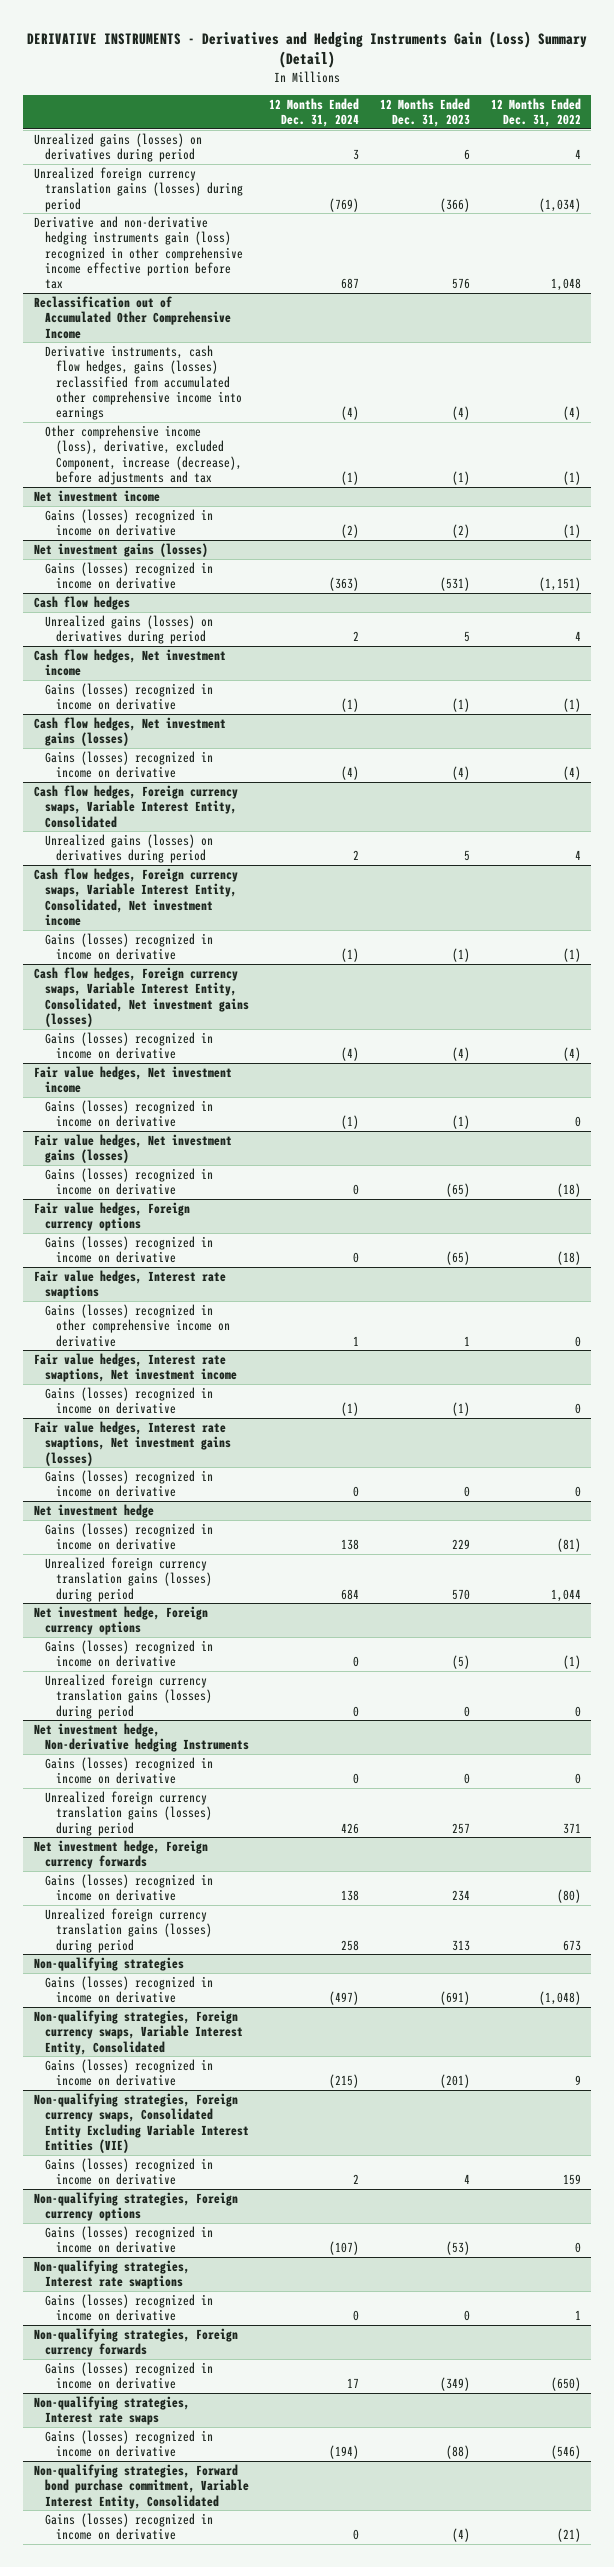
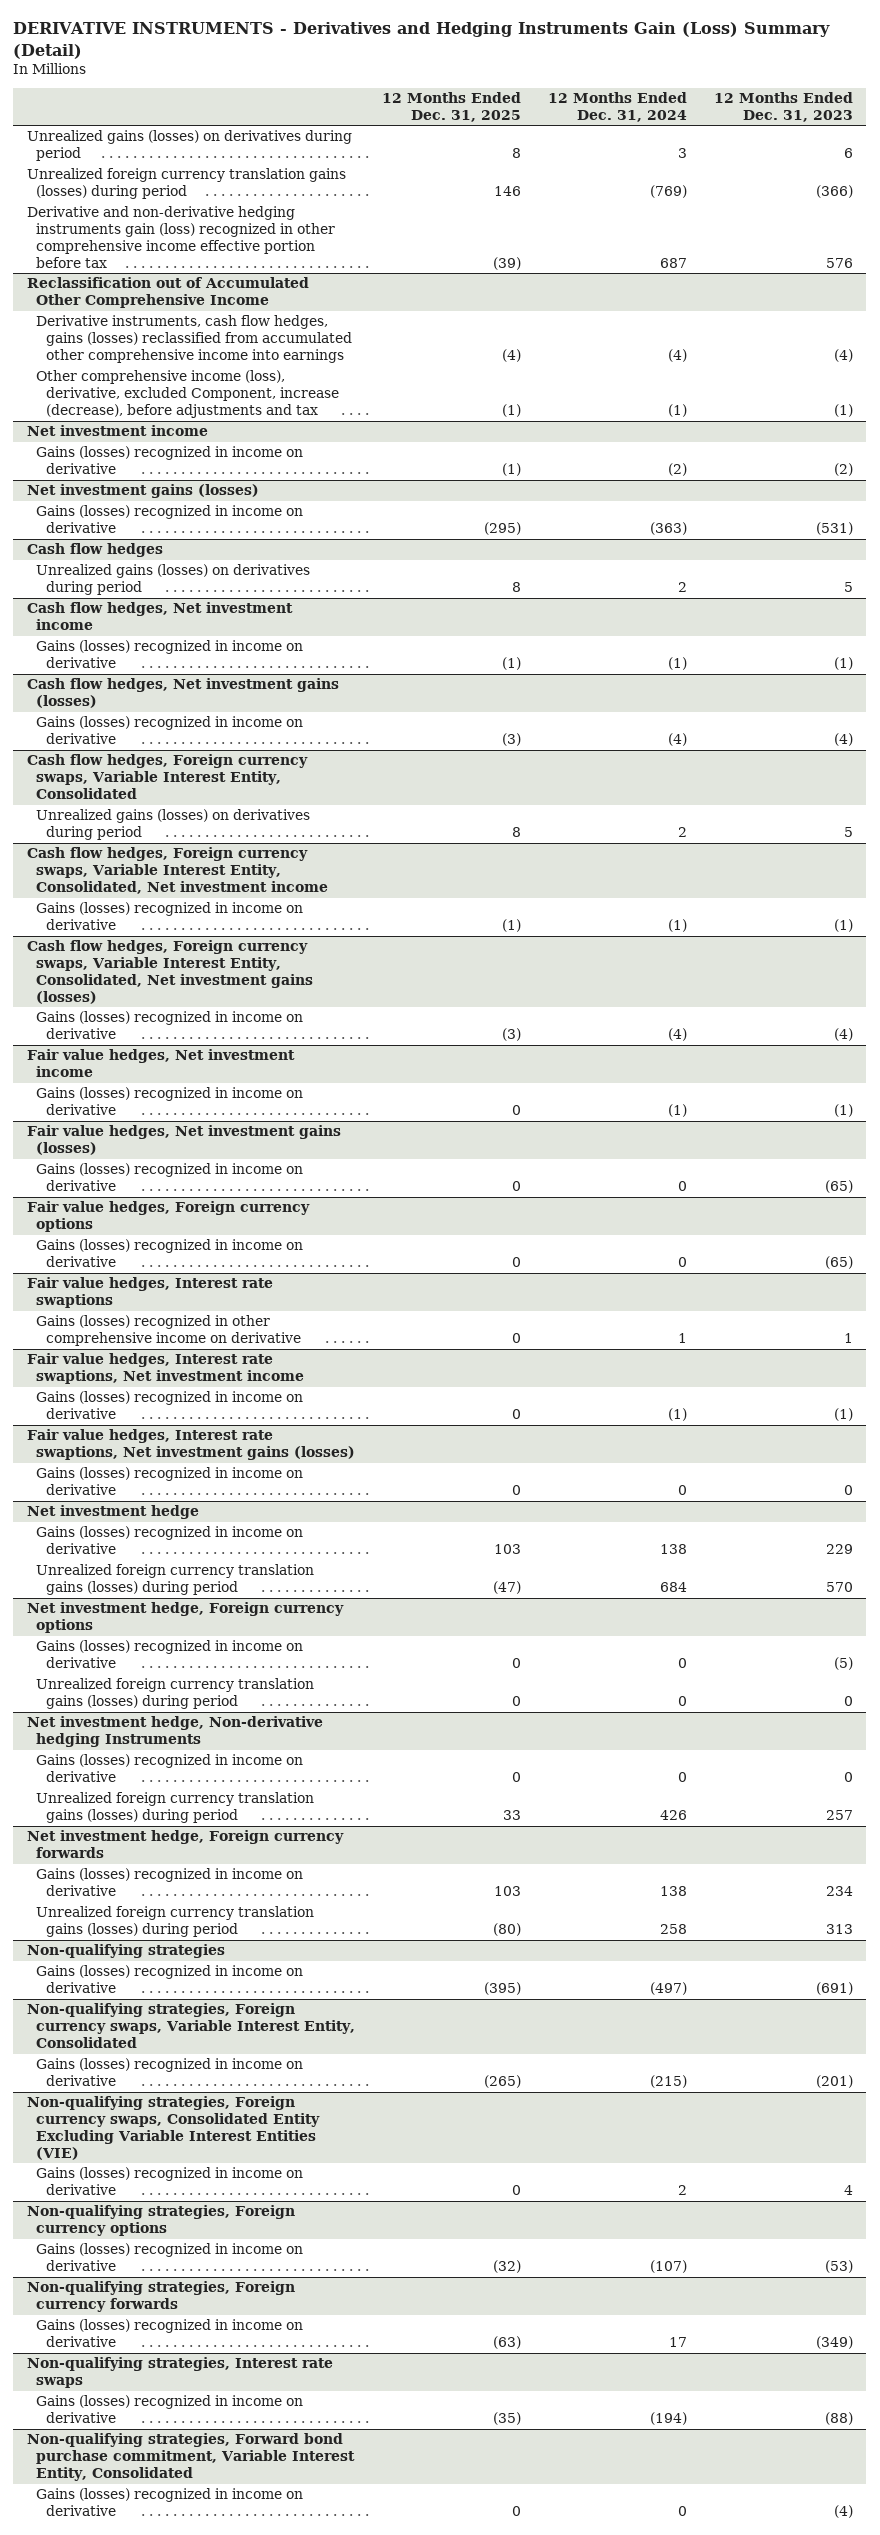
[490,97,581,127] 12 Months Ended Dec. 31, 2022 -> none
none -> [382,92,522,122] 12 Months Ended Dec. 31, 2025
[33,2260,190,2290] Non-qualifying strategies, Interest rate swaptions -> none
[44,2294,213,2322] Gains (losses) recognized in income on derivative -> none

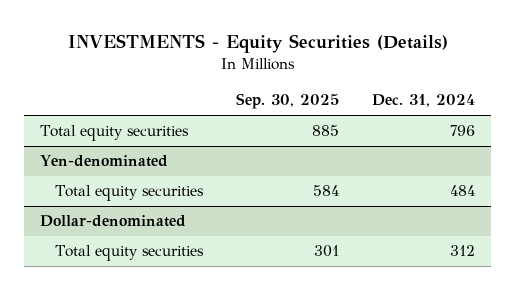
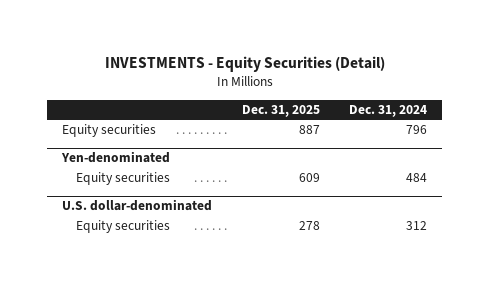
[67,34,448,54] INVESTMENTS - Equity Securities (Details) -> [104,55,385,72] INVESTMENTS - Equity Securities (Detail)
[236,93,340,110] Sep. 30, 2025 -> none
none -> [241,105,320,118] Dec. 31, 2025
[40,125,190,142] Total equity securities -> [61,124,156,138] Equity securities
[55,185,205,202] Total equity securities -> [76,172,171,186] Equity securities
[40,215,187,228] Dollar-denominated -> [61,199,212,212] U.S. dollar-denominated
[55,245,205,262] Total equity securities -> [76,220,171,234] Equity securities

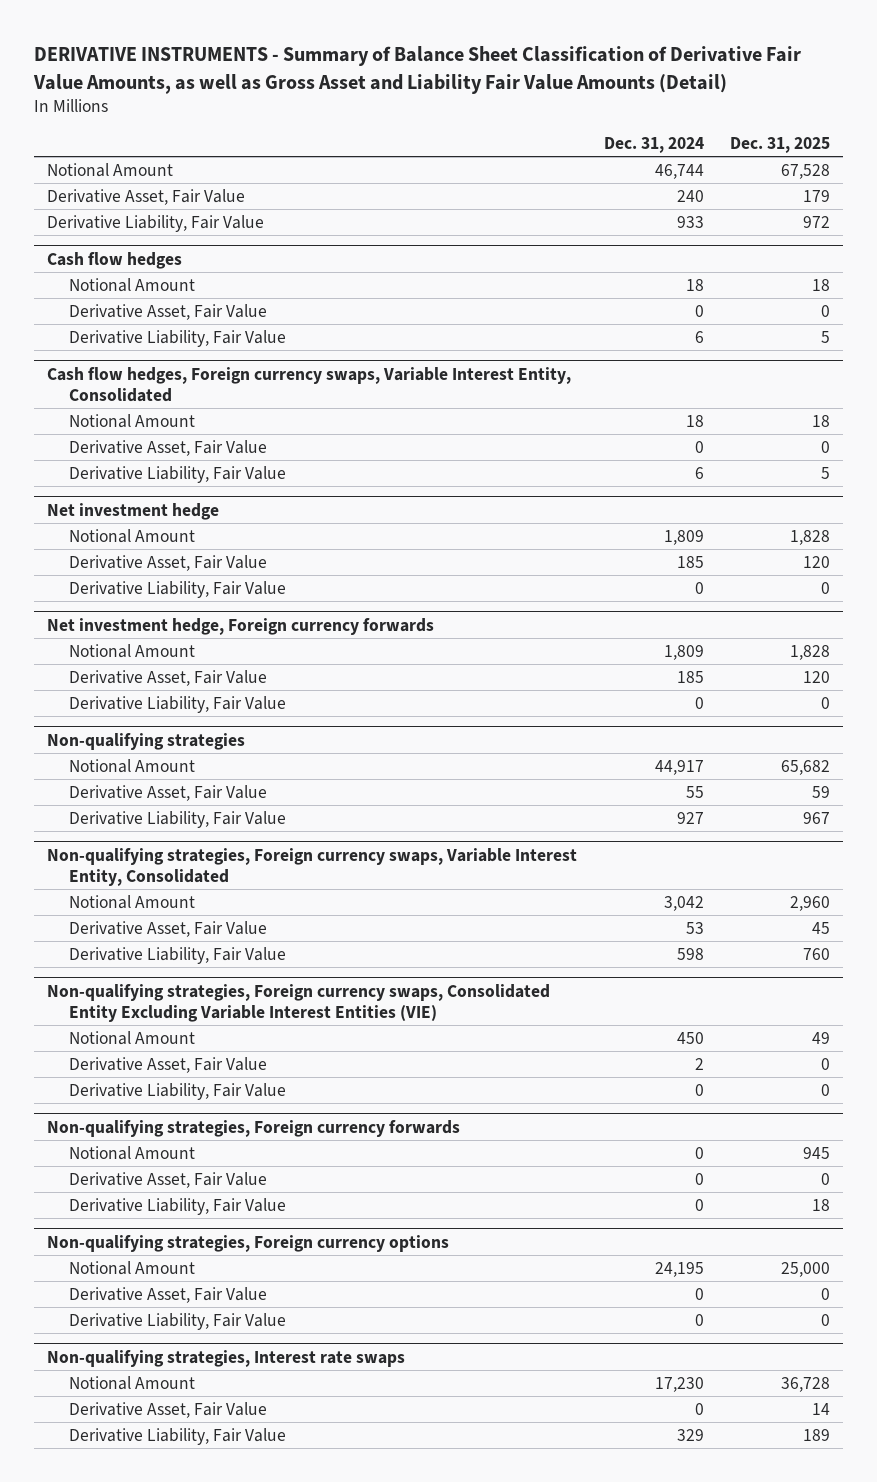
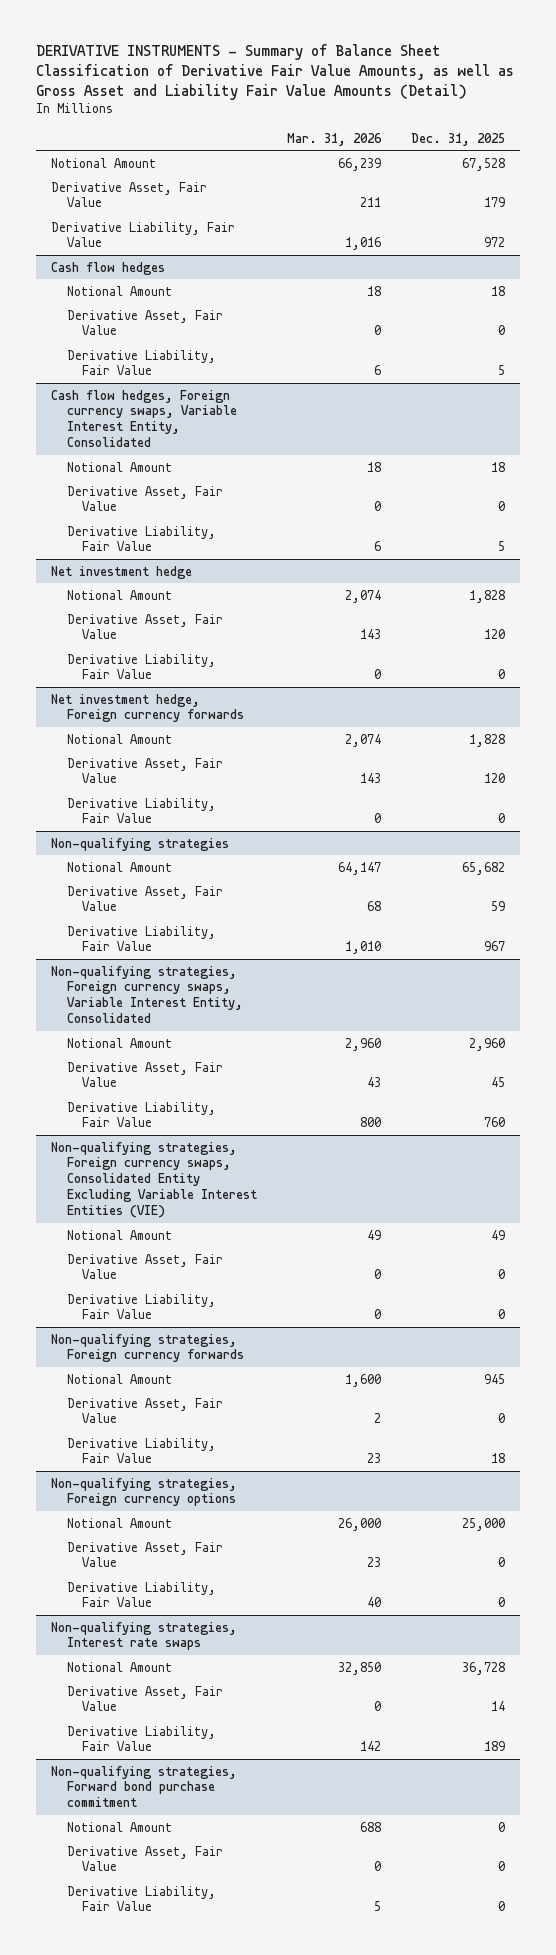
[603,137,704,154] Dec. 31, 2024 -> none
none -> [286,132,382,146] Mar. 31, 2026
none -> [51,1765,238,1808] Non-qualifying strategies, Forward bond purchase commitment
none -> [66,1821,172,1832] Notional Amount
none -> [66,1845,223,1872] Derivative Asset, Fair Value
none -> [66,1885,216,1912] Derivative Liability, Fair Value

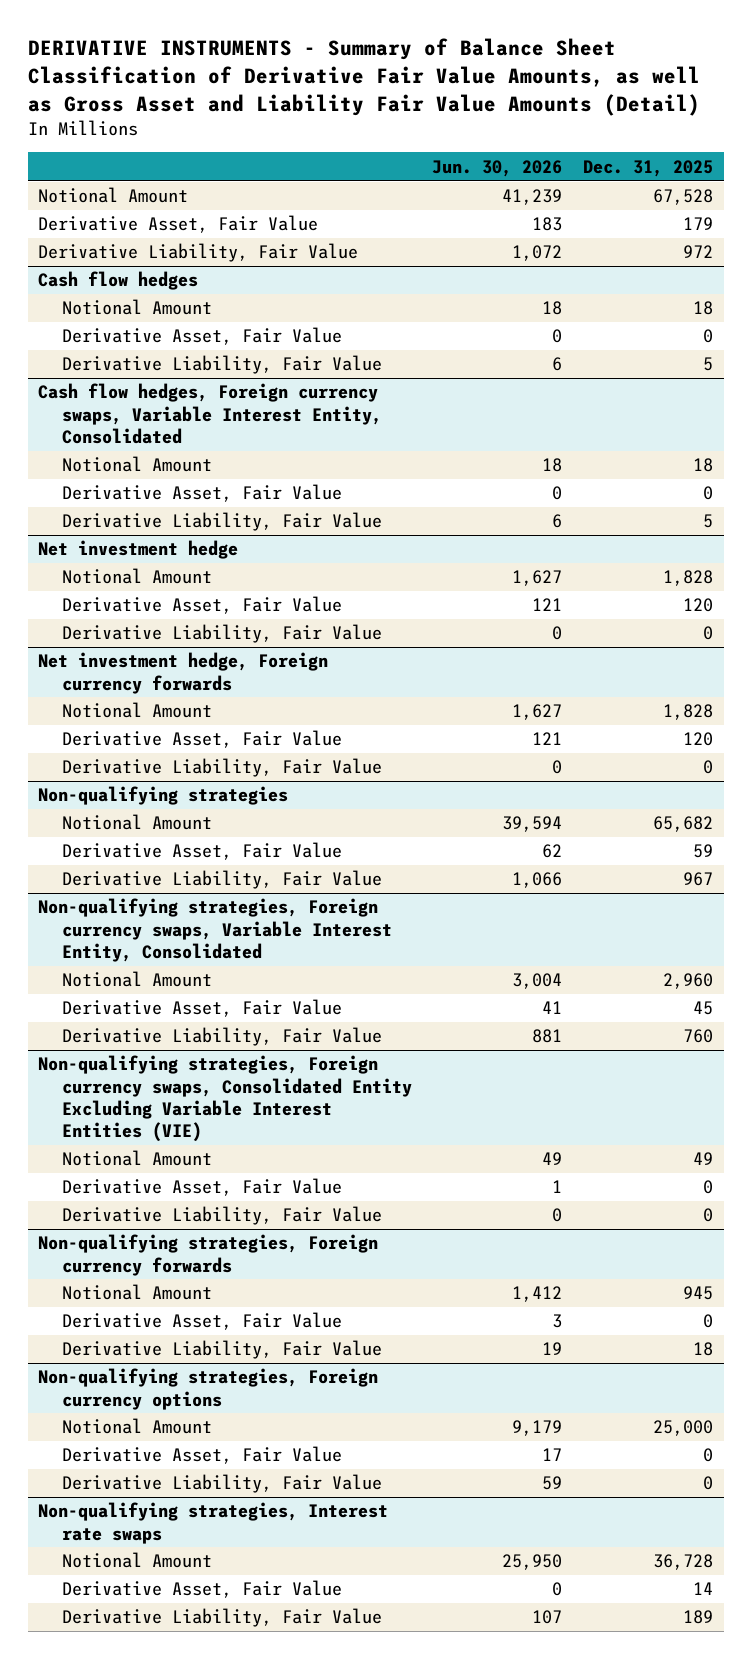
[286,132,382,146] Mar. 31, 2026 -> none
none -> [432,159,563,177] Jun. 30, 2026
[51,1765,238,1808] Non-qualifying strategies, Forward bond purchase commitment -> none
[66,1821,172,1832] Notional Amount -> none
[66,1845,223,1872] Derivative Asset, Fair Value -> none
[66,1885,216,1912] Derivative Liability, Fair Value -> none

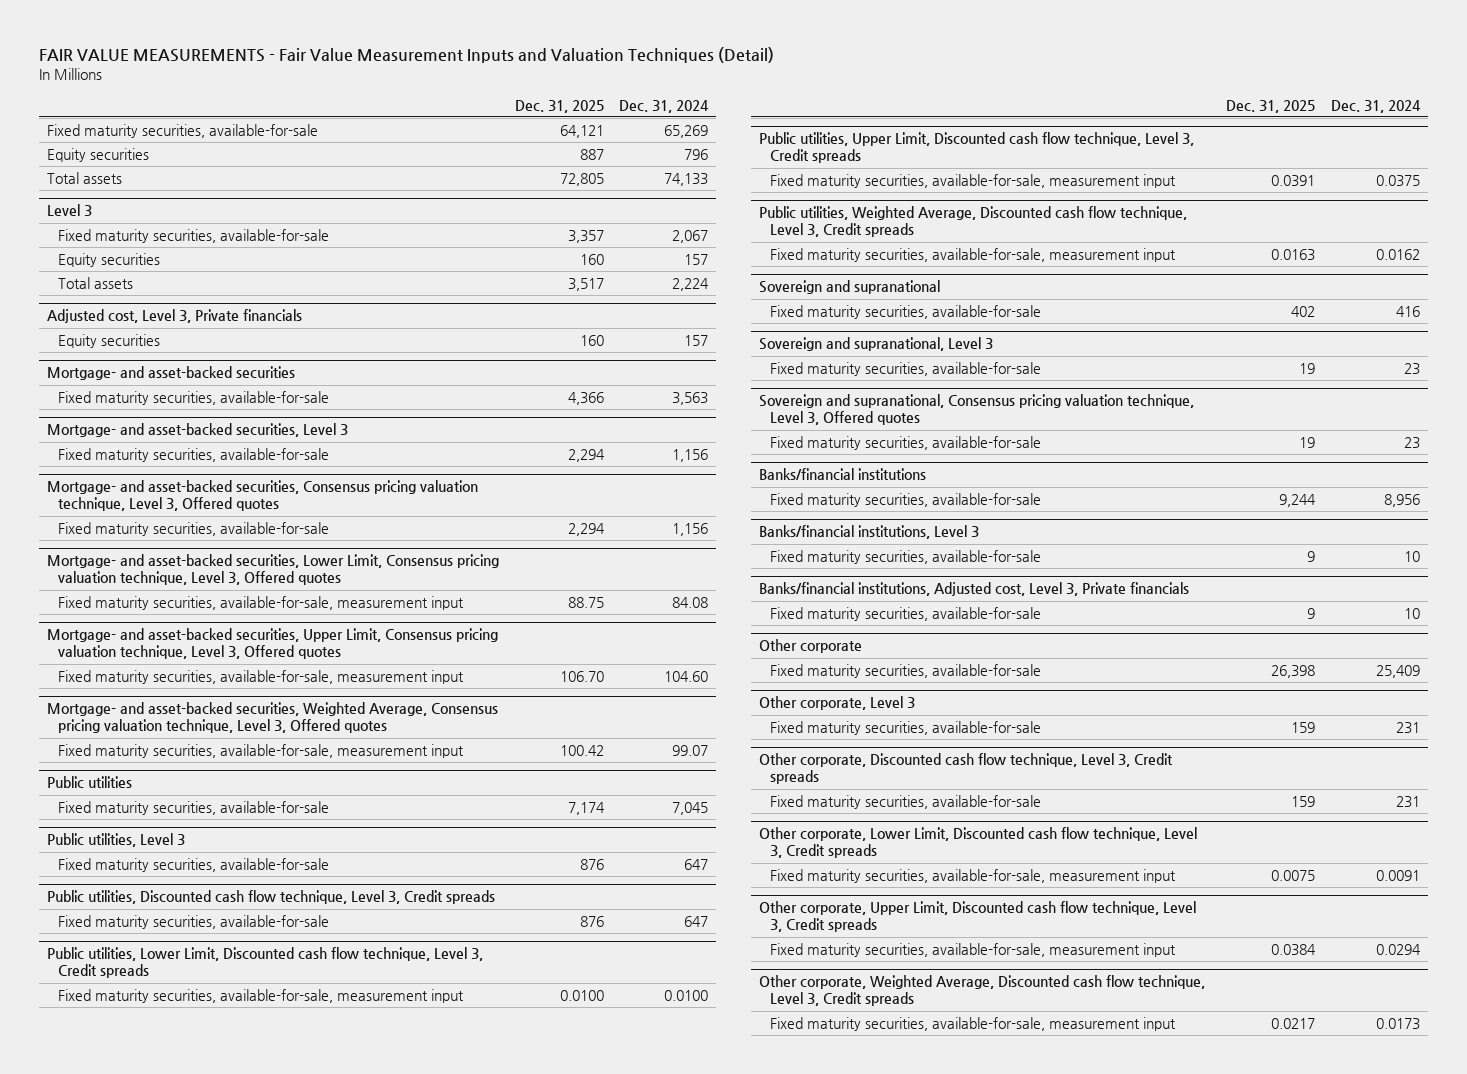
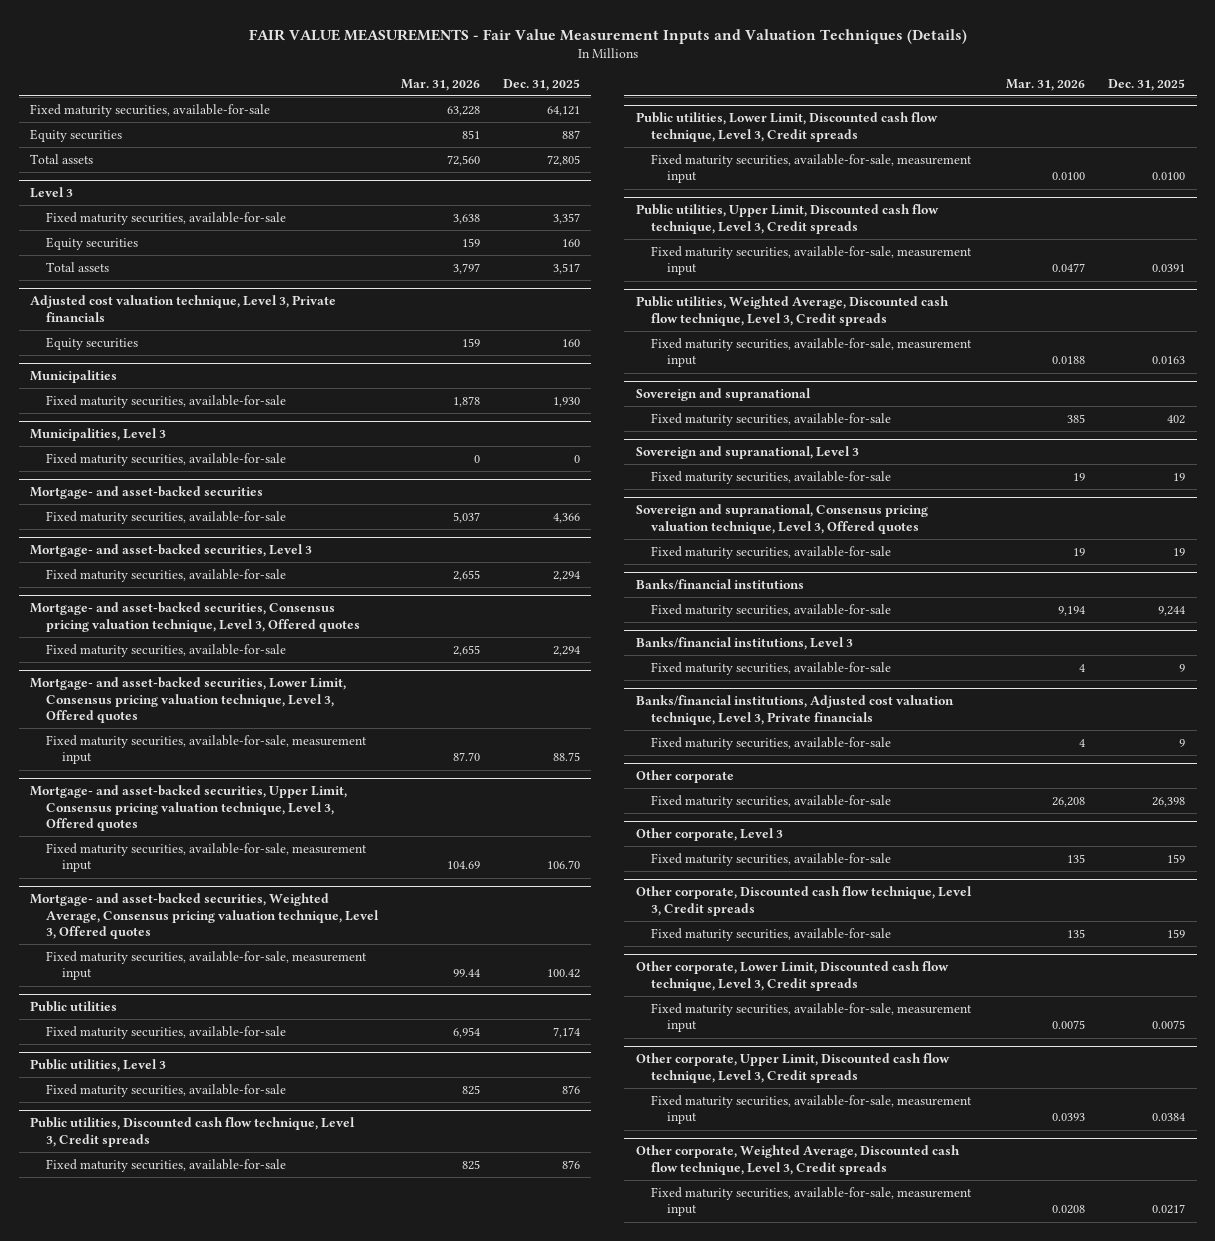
[38,47,774,64] FAIR VALUE MEASUREMENTS - Fair Value Measurement Inputs and Valuation Techniques (Detail) -> [248,28,967,44] FAIR VALUE MEASUREMENTS - Fair Value Measurement Inputs and Valuation Techniques (Details)
[619,99,710,113] Dec. 31, 2024 -> none
none -> [400,78,480,91] Mar. 31, 2026
[46,309,302,324] Adjusted cost, Level 3, Private financials -> [30,295,337,322] Adjusted cost valuation technique, Level 3, Private financials
none -> [30,370,118,384] Municipalities
none -> [45,394,286,408] Fixed maturity securities, available-for-sale
none -> [30,428,167,442] Municipalities, Level 3
none -> [45,452,286,466] Fixed maturity securities, available-for-sale
[758,582,1189,597] Banks/financial institutions, Adjusted cost, Level 3, Private financials -> [635,695,954,725] Banks/financial institutions, Adjusted cost valuation technique, Level 3, Private financials

